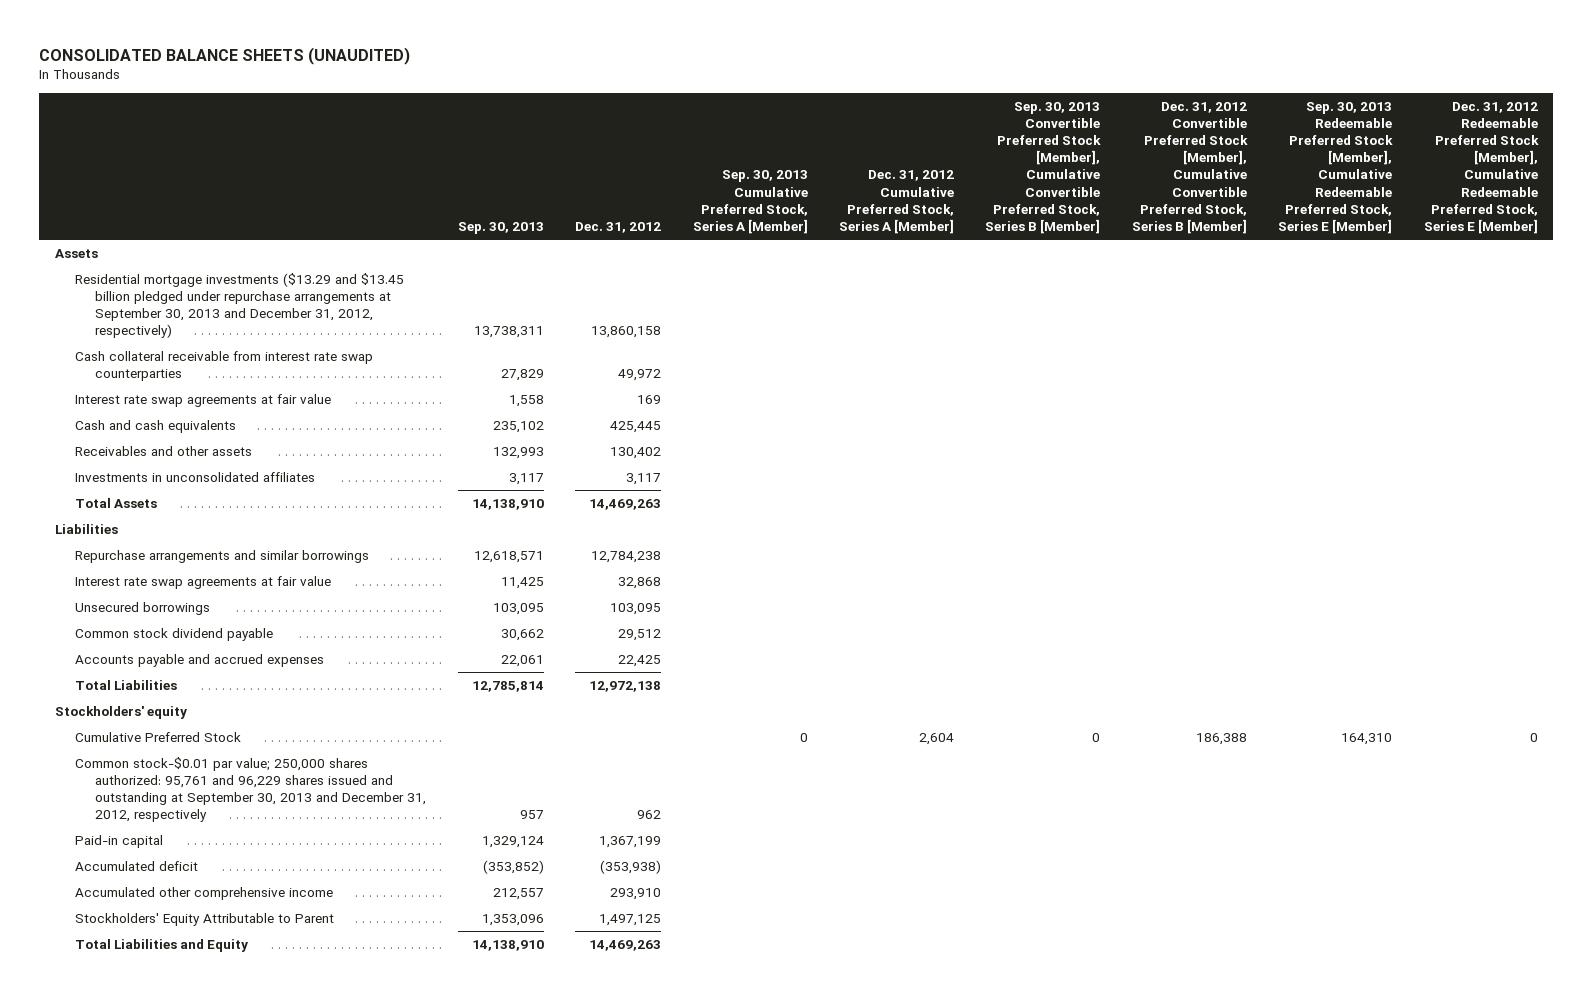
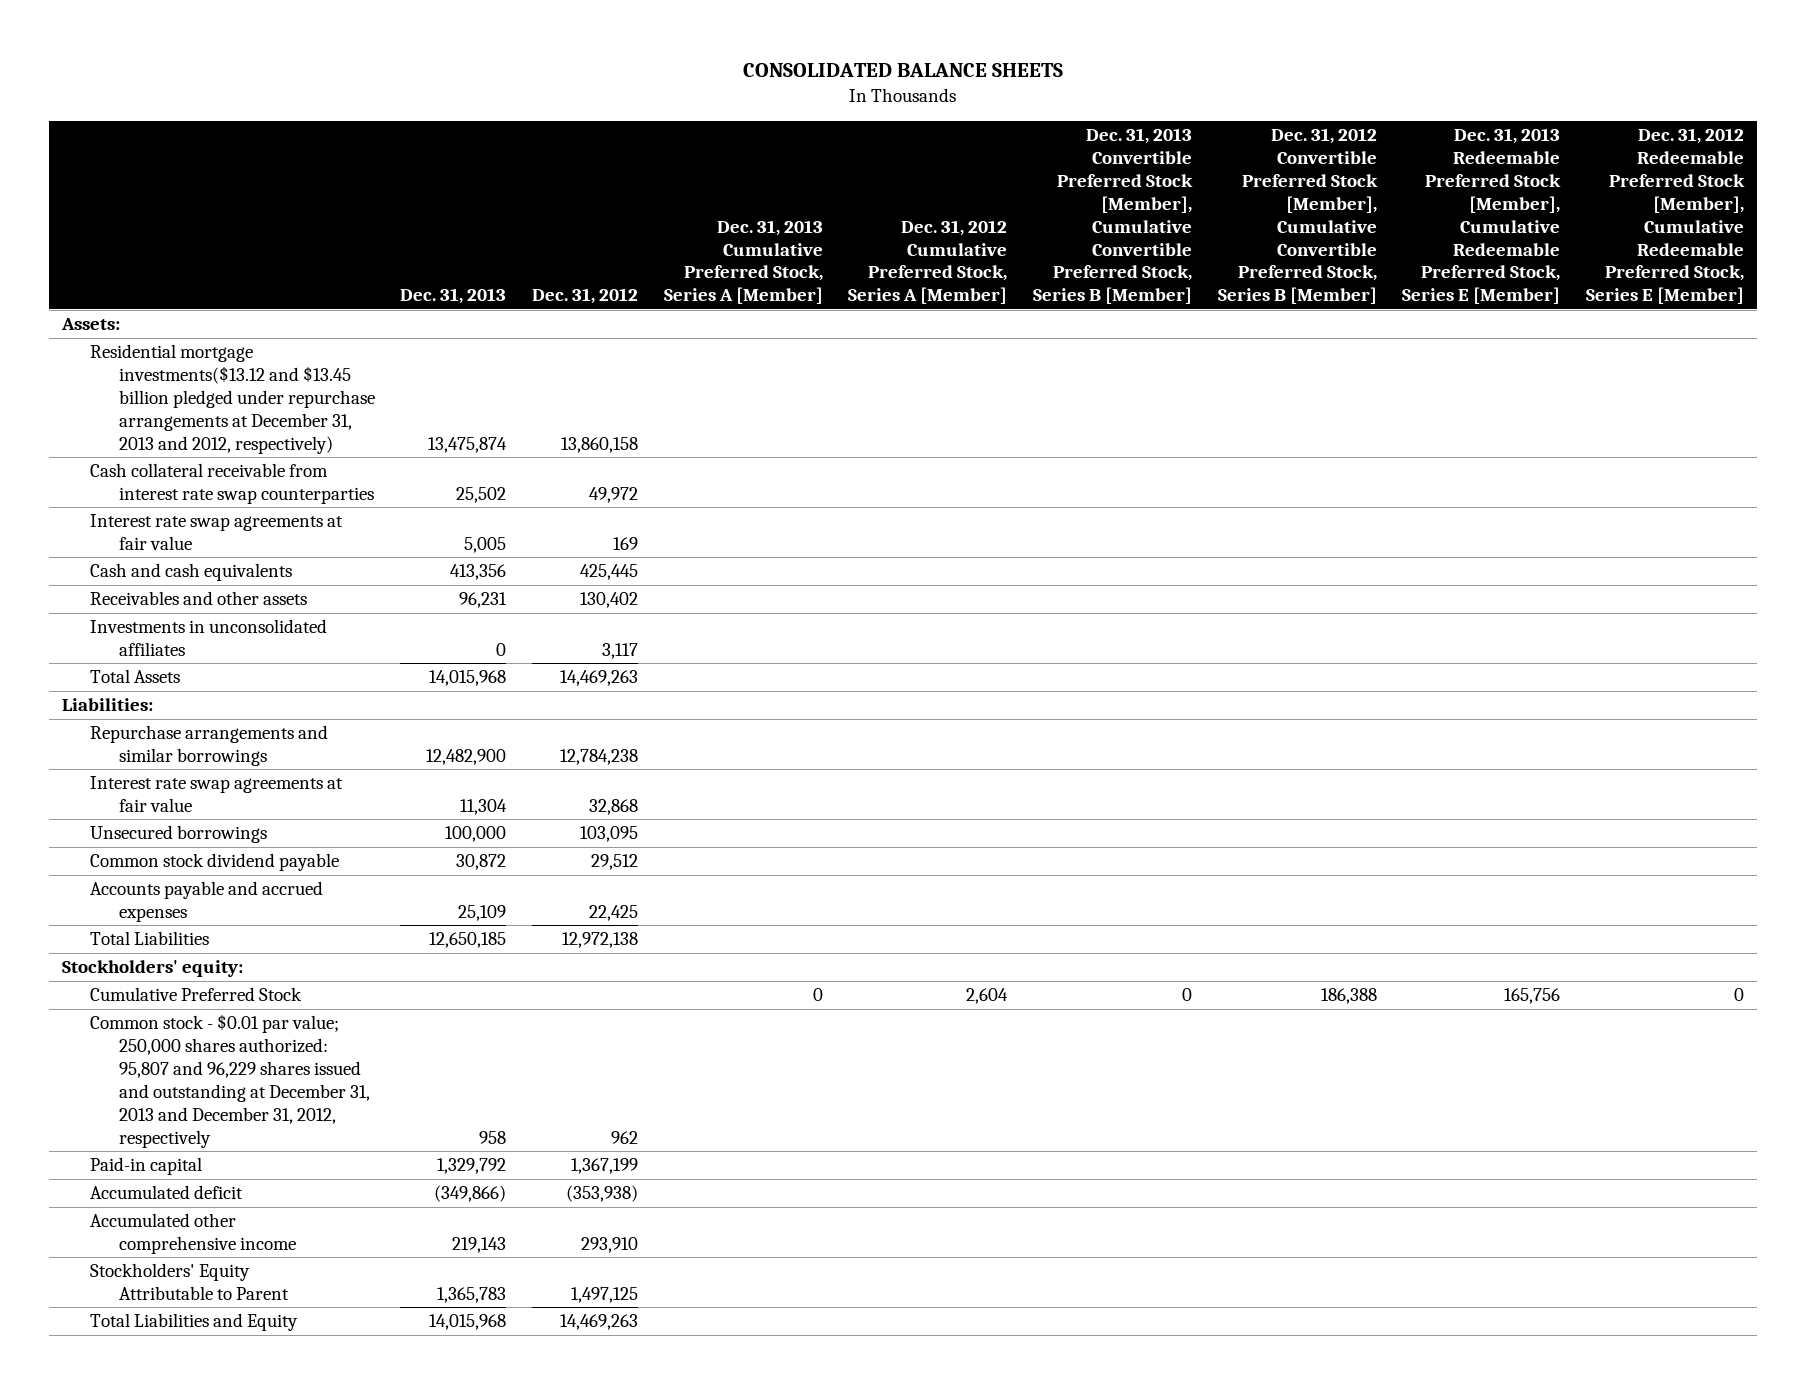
[39,46,411,65] CONSOLIDATED BALANCE SHEETS (UNAUDITED) -> [742,63,1063,78] CONSOLIDATED BALANCE SHEETS
[457,222,544,235] Sep. 30, 2013 -> none
[692,170,808,235] Sep. 30, 2013 Cumulative Preferred Stock, Series A [Member] -> none
[985,101,1102,235] Sep. 30, 2013 Convertible Preferred Stock [Member], Cumulative Convertible Preferred Stock, Series B [Member] -> none
[1278,101,1394,235] Sep. 30, 2013 Redeemable Preferred Stock [Member], Cumulative Redeemable Preferred Stock, Series E [Member] -> none
none -> [400,288,507,305] Dec. 31, 2013
none -> [663,219,823,305] Dec. 31, 2013 Cumulative Preferred Stock, Series A [Member]
none -> [1032,127,1193,305] Dec. 31, 2013 Convertible Preferred Stock [Member], Cumulative Convertible Preferred Stock, Series B [Member]
none -> [1402,127,1562,305] Dec. 31, 2013 Redeemable Preferred Stock [Member], Cumulative Redeemable Preferred Stock, Series E [Member]
[55,248,99,258] Assets -> [60,318,120,331] Assets:
[75,272,405,339] Residential mortgage investments ($13.29 and $13.45 billion pledged under repurchase arrangements at September 30, 2013 and December 31, 2012, respectively) -> [90,344,375,454] Residential mortgage investments($13.12 and $13.45 billion pledged under repurchase arrangements at December 31, 2013 and 2012, respectively)
[55,523,119,534] Liabilities -> [61,698,153,712] Liabilities:
[55,705,188,719] Stockholders' equity -> [61,960,243,978] Stockholders' equity:
[75,756,427,823] Common stock-$0.01 par value; 250,000 shares authorized: 95,761 and 96,229 shares issued and outstanding at September 30, 2013 and December 31, 2012, respectively -> [90,1014,370,1148] Common stock - $0.01 par value; 250,000 shares authorized: 95,807 and 96,229 shares issued and outstanding at December 31, 2013 and December 31, 2012, respectively

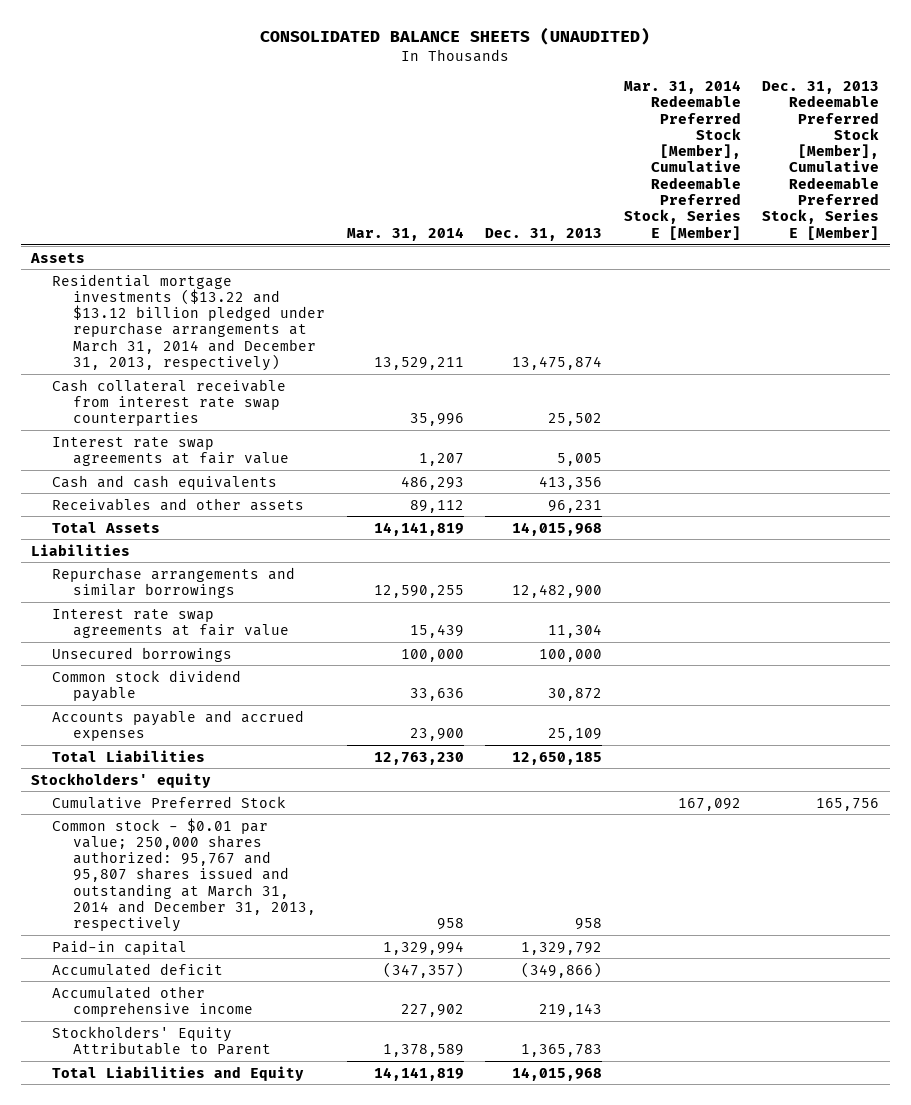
[742,63,1063,78] CONSOLIDATED BALANCE SHEETS -> [260,27,651,46] CONSOLIDATED BALANCE SHEETS (UNAUDITED)
[531,288,638,305] Dec. 31, 2012 -> none
[663,219,823,305] Dec. 31, 2013 Cumulative Preferred Stock, Series A [Member] -> none
[848,219,1008,305] Dec. 31, 2012 Cumulative Preferred Stock, Series A [Member] -> none
[1032,127,1193,305] Dec. 31, 2013 Convertible Preferred Stock [Member], Cumulative Convertible Preferred Stock, Series B [Member] -> none
[1217,127,1378,305] Dec. 31, 2012 Convertible Preferred Stock [Member], Cumulative Convertible Preferred Stock, Series B [Member] -> none
[1585,127,1745,305] Dec. 31, 2012 Redeemable Preferred Stock [Member], Cumulative Redeemable Preferred Stock, Series E [Member] -> none
none -> [346,226,464,241] Mar. 31, 2014
none -> [623,80,741,240] Mar. 31, 2014 Redeemable Preferred Stock [Member], Cumulative Redeemable Preferred Stock, Series E [Member]
[60,318,120,331] Assets: -> [30,252,86,263] Assets
[90,344,375,454] Residential mortgage investments($13.12 and $13.45 billion pledged under repurchase arrangements at December 31, 2013 and 2012, respectively) -> [52,273,326,371] Residential mortgage investments ($13.22 and $13.12 billion pledged under repurchase arrangements at March 31, 2014 and December 31, 2013, respectively)
[90,619,328,656] Investments in unconsolidated affiliates -> none
[61,698,153,712] Liabilities: -> [31,543,131,556] Liabilities
[61,960,243,978] Stockholders' equity: -> [31,772,212,788] Stockholders' equity
[90,1014,370,1148] Common stock - $0.01 par value; 250,000 shares authorized: 95,807 and 96,229 shares issued and outstanding at December 31, 2013 and December 31, 2012, respectively -> [52,817,317,933] Common stock - $0.01 par value; 250,000 shares authorized: 95,767 and 95,807 shares issued and outstanding at March 31, 2014 and December 31, 2013, respectively

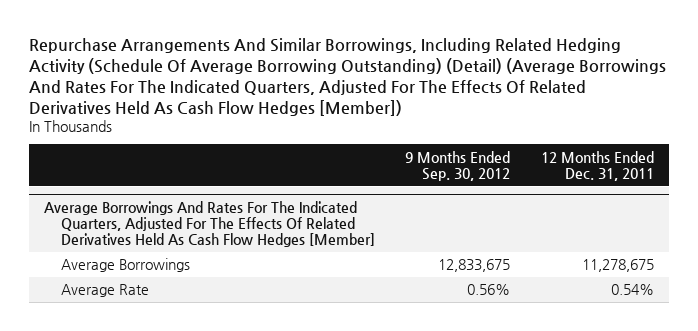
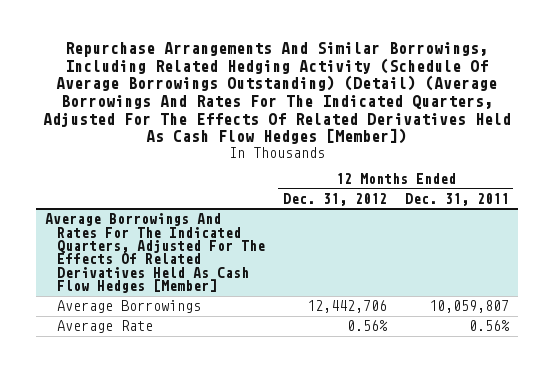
[28,37,666,116] Repurchase Arrangements And Similar Borrowings, Including Related Hedging Activity (Schedule Of Average Borrowing Outstanding) (Detail) (Average Borrowings And Rates For The Indicated Quarters, Adjusted For The Effects Of Related Derivatives Held As Cash Flow Hedges [Member]) -> [43,41,512,145] Repurchase Arrangements And Similar Borrowings, Including Related Hedging Activity (Schedule Of Average Borrowings Outstanding) (Detail) (Average Borrowings And Rates For The Indicated Quarters, Adjusted For The Effects Of Related Derivatives Held As Cash Flow Hedges [Member])
[405,150,511,181] 9 Months Ended Sep. 30, 2012 -> none
none -> [282,192,387,206] Dec. 31, 2012
[581,259,654,273] 11,278,675 -> [428,300,509,314] 10,059,807
[610,284,654,296] 0.54% -> [468,320,510,332] 0.56%

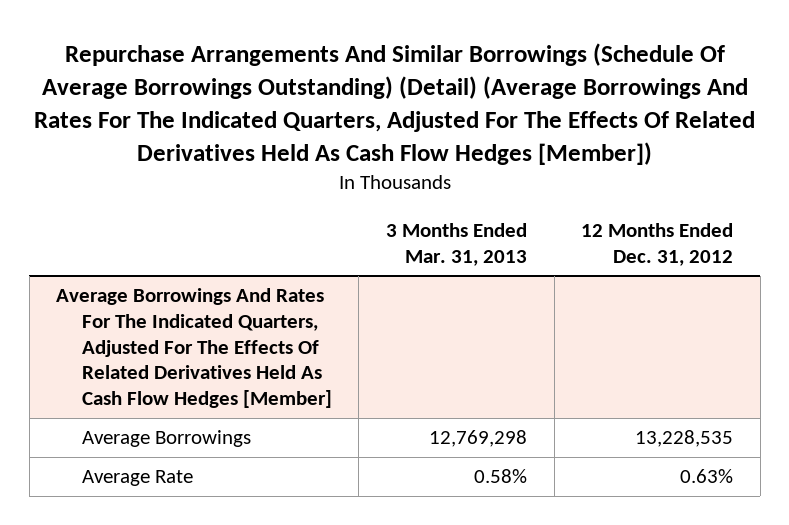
[43,41,512,145] Repurchase Arrangements And Similar Borrowings, Including Related Hedging Activity (Schedule Of Average Borrowings Outstanding) (Detail) (Average Borrowings And Rates For The Indicated Quarters, Adjusted For The Effects Of Related Derivatives Held As Cash Flow Hedges [Member]) -> [33,43,755,165] Repurchase Arrangements And Similar Borrowings (Schedule Of Average Borrowings Outstanding) (Detail) (Average Borrowings And Rates For The Indicated Quarters, Adjusted For The Effects Of Related Derivatives Held As Cash Flow Hedges [Member])
[404,192,509,206] Dec. 31, 2011 -> none
none -> [385,222,527,266] 3 Months Ended Mar. 31, 2013
[306,300,387,314] 12,442,706 -> [635,430,734,448] 13,228,535
[346,320,388,332] 0.56% -> [680,469,734,484] 0.63%

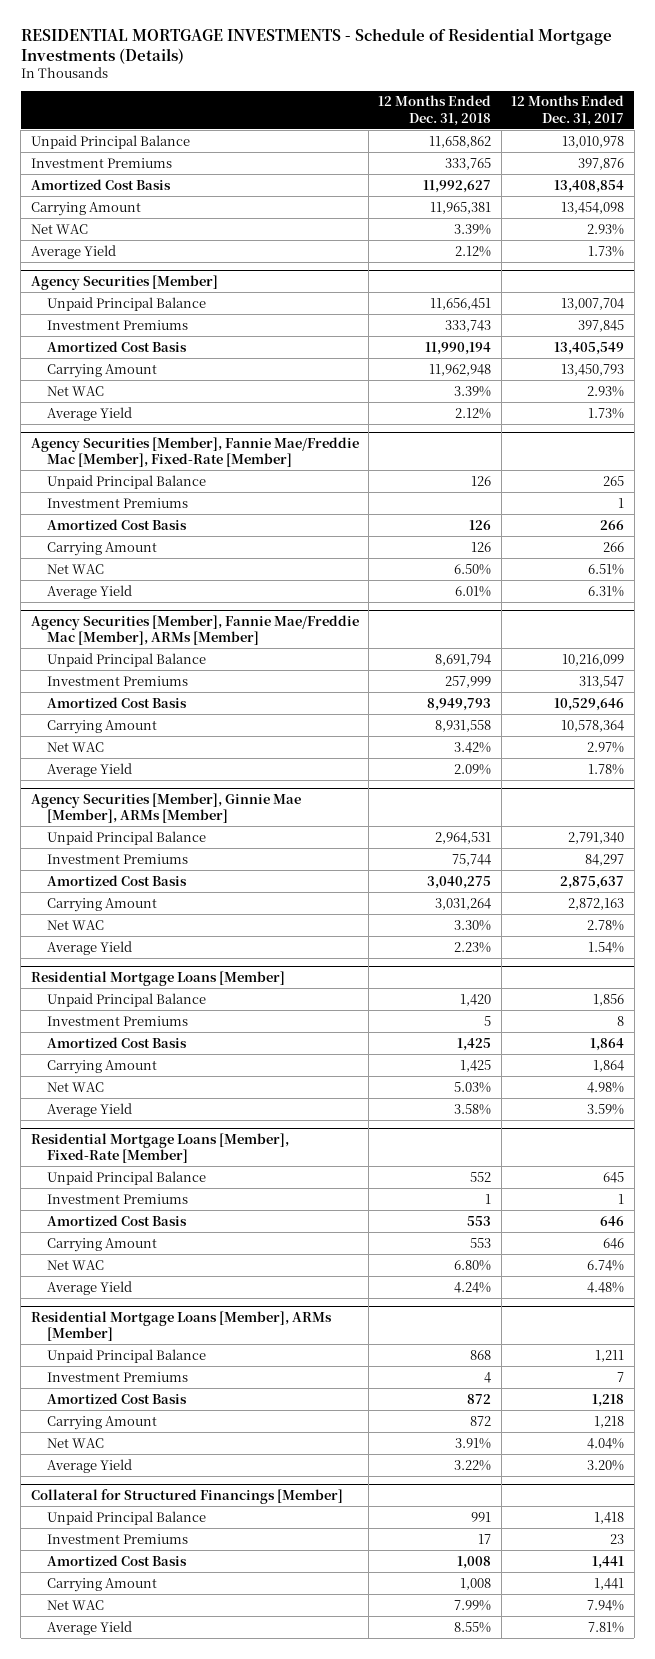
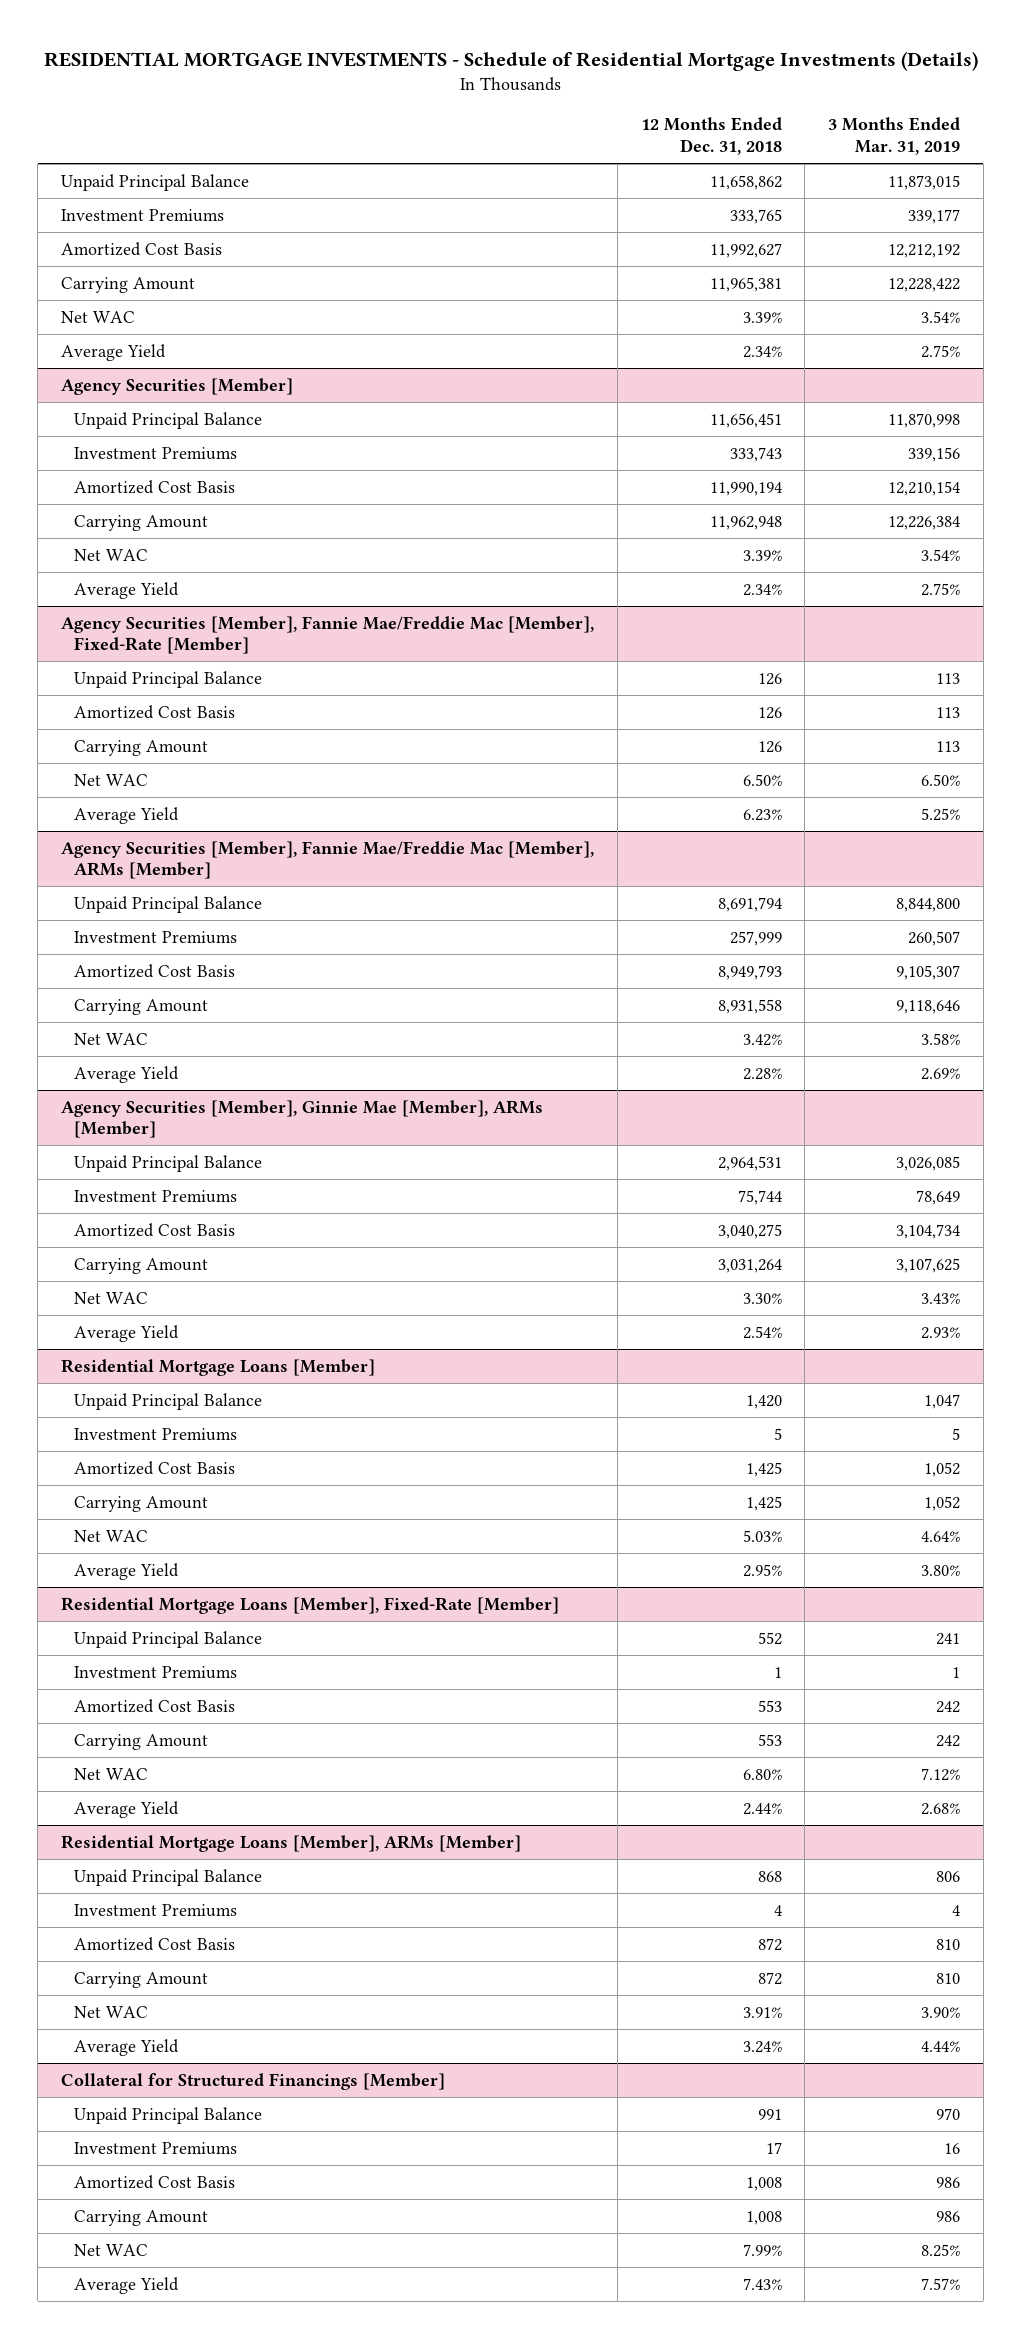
[511,95,625,126] 12 Months Ended Dec. 31, 2017 -> none
none -> [828,117,961,156] 3 Months Ended Mar. 31, 2019
[455,245,492,257] 2.12% -> [742,345,782,358] 2.34%
[455,407,492,419] 2.12% -> [742,583,782,596] 2.34%
[46,497,188,508] Investment Premiums -> none
[455,585,492,597] 6.01% -> [742,808,782,821] 6.23%
[454,763,492,775] 2.09% -> [742,1067,782,1080] 2.28%
[454,941,492,953] 2.23% -> [742,1325,782,1339] 2.54%
[454,1103,492,1115] 3.58% -> [742,1563,782,1577] 2.95%
[454,1281,492,1293] 4.24% -> [742,1802,782,1815] 2.44%
[454,1459,492,1471] 3.22% -> [742,2040,782,2053] 3.24%
[454,1621,492,1633] 8.55% -> [742,2277,782,2290] 7.43%

